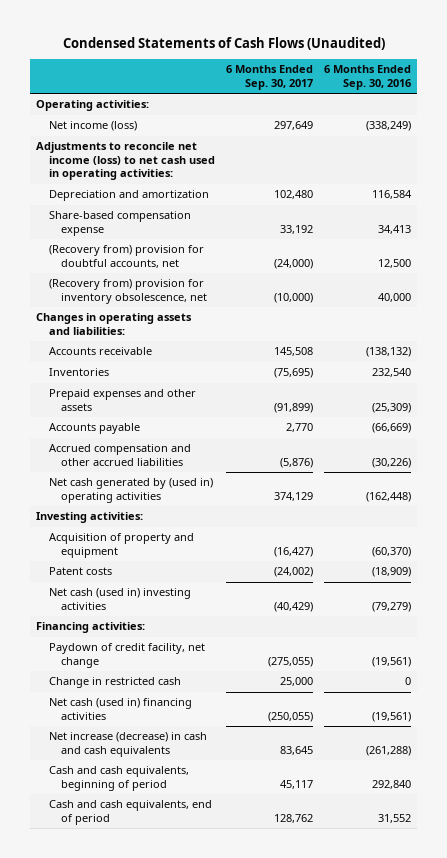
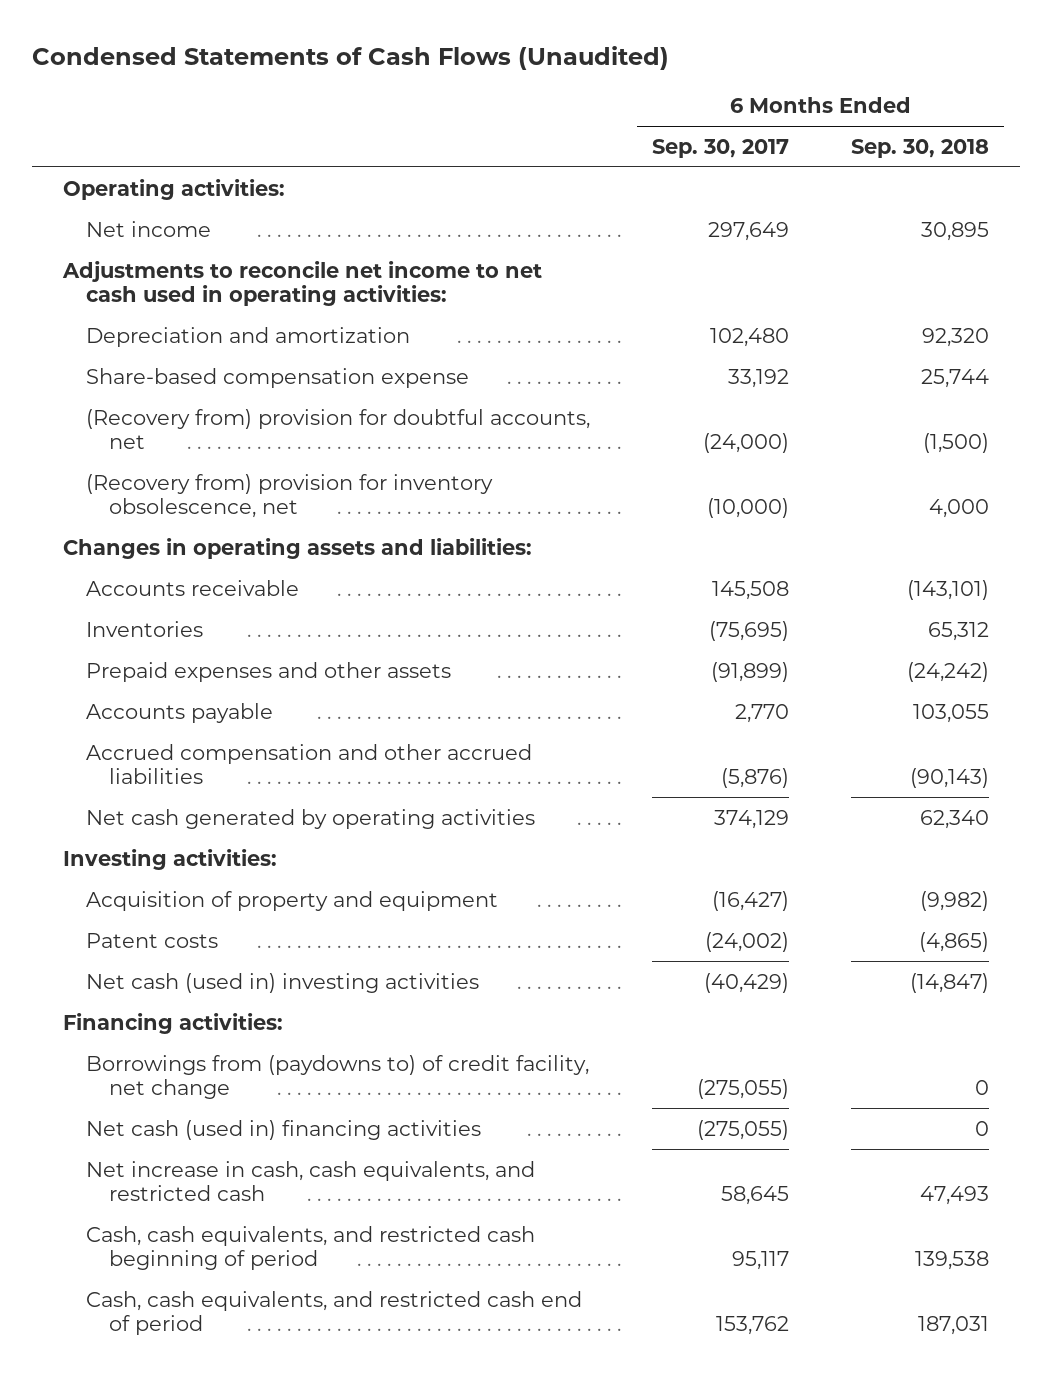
[324,65,412,90] 6 Months Ended Sep. 30, 2016 -> none
none -> [850,138,989,158] Sep. 30, 2018
[48,121,137,132] Net income (loss) -> [86,220,212,237] Net income
[35,142,215,181] Adjustments to reconcile net income (loss) to net cash used in operating activities: -> [62,260,543,307] Adjustments to reconcile net income to net cash used in operating activities:
[48,478,213,503] Net cash generated by (used in) operating activities -> [86,808,536,829] Net cash generated by operating activities
[48,677,181,689] Change in restricted cash -> none
[48,643,205,668] Paydown of credit facility, net change -> [86,1054,590,1100] Borrowings from (paydowns to) of credit facility, net change
[267,711,313,722] (250,055) -> [697,1119,790,1140] (275,055)
[48,732,207,757] Net increase (decrease) in cash and cash equivalents -> [86,1160,536,1202] Net increase in cash, cash equivalents, and restricted cash
[279,745,313,755] 83,645 -> [721,1186,790,1206] 58,645
[48,766,189,791] Cash and cash equivalents, beginning of period -> [86,1225,536,1271] Cash, cash equivalents, and restricted cash beginning of period
[279,779,313,789] 45,117 -> [732,1251,790,1271] 95,117
[48,800,212,825] Cash and cash equivalents, end of period -> [86,1290,583,1336] Cash, cash equivalents, and restricted cash end of period
[273,813,313,823] 128,762 -> [716,1316,790,1336] 153,762

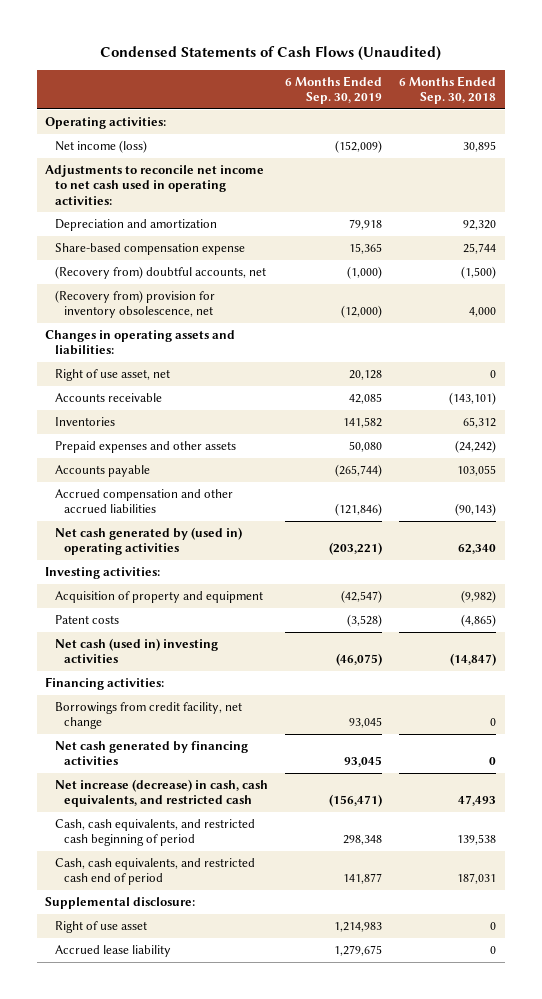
[652,138,790,158] Sep. 30, 2017 -> none
none -> [284,75,382,104] 6 Months Ended Sep. 30, 2019
[86,220,212,237] Net income -> [54,140,147,154] Net income (loss)
[86,408,591,450] (Recovery from) provision for doubtful accounts, net -> [54,266,266,280] (Recovery from) doubtful accounts, net
none -> [54,369,170,382] Right of use asset, net
[86,808,536,829] Net cash generated by operating activities -> [54,527,242,556] Net cash generated by (used in) operating activities
[86,1054,590,1100] Borrowings from (paydowns to) of credit facility, net change -> [54,702,242,730] Borrowings from credit facility, net change
[86,1119,482,1140] Net cash (used in) financing activities -> [54,741,248,766] Net cash generated by financing activities
[86,1160,536,1202] Net increase in cash, cash equivalents, and restricted cash -> [54,779,268,808] Net increase (decrease) in cash, cash equivalents, and restricted cash
none -> [45,897,196,910] Supplemental disclosure:
none -> [54,921,147,934] Right of use asset
none -> [54,945,171,958] Accrued lease liability

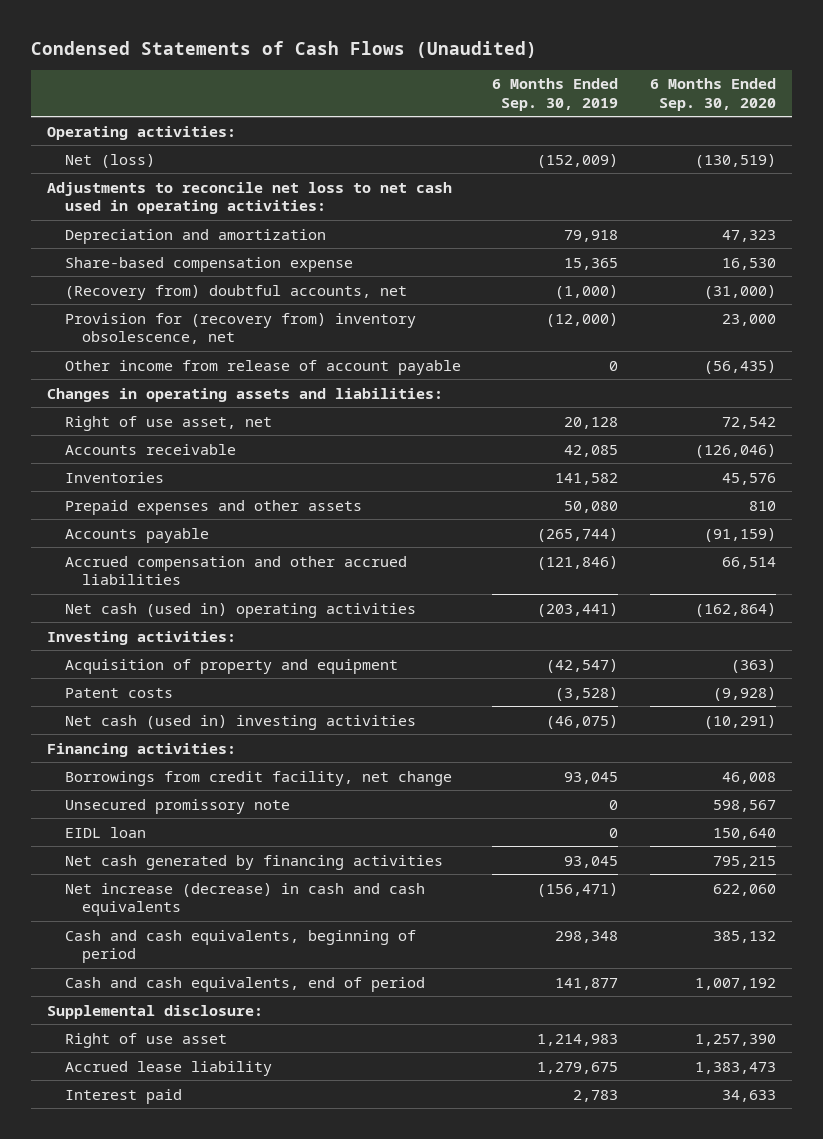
[399,75,497,104] 6 Months Ended Sep. 30, 2018 -> none
none -> [649,78,776,111] 6 Months Ended Sep. 30, 2020
[54,140,147,154] Net income (loss) -> [64,153,155,168] Net (loss)
[45,165,265,205] Adjustments to reconcile net income to net cash used in operating activities: -> [47,181,453,214] Adjustments to reconcile net loss to net cash used in operating activities:
[54,290,215,319] (Recovery from) provision for inventory obsolescence, net -> [64,312,416,344] Provision for (recovery from) inventory obsolescence, net
none -> [64,359,461,375] Other income from release of account payable
[54,527,242,556] Net cash generated by (used in) operating activities -> [64,602,416,618] Net cash (used in) operating activities
[328,542,382,556] (203,221) -> [537,602,619,617] (203,441)
none -> [64,798,290,814] Unsecured promissory note
none -> [64,826,146,838] EIDL loan
[54,779,268,808] Net increase (decrease) in cash, cash equivalents, and restricted cash -> [64,882,425,916] Net increase (decrease) in cash and cash equivalents
[54,819,255,847] Cash, cash equivalents, and restricted cash beginning of period -> [64,929,416,963] Cash and cash equivalents, beginning of period
[54,858,255,886] Cash, cash equivalents, and restricted cash end of period -> [64,976,425,992] Cash and cash equivalents, end of period
none -> [64,1088,182,1104] Interest paid

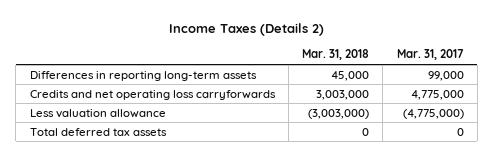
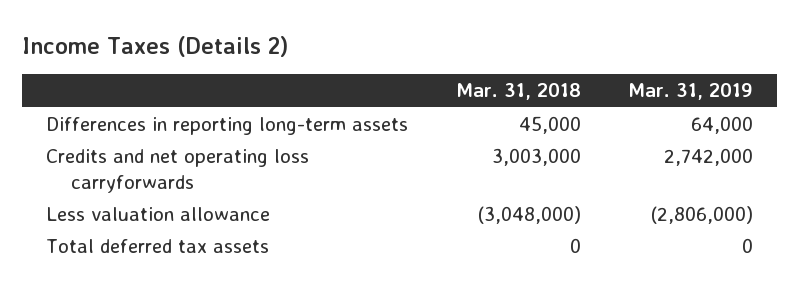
[396,49,464,61] Mar. 31, 2017 -> none
none -> [628,83,754,101] Mar. 31, 2019
[308,108,370,119] (3,003,000) -> [477,206,581,225] (3,048,000)

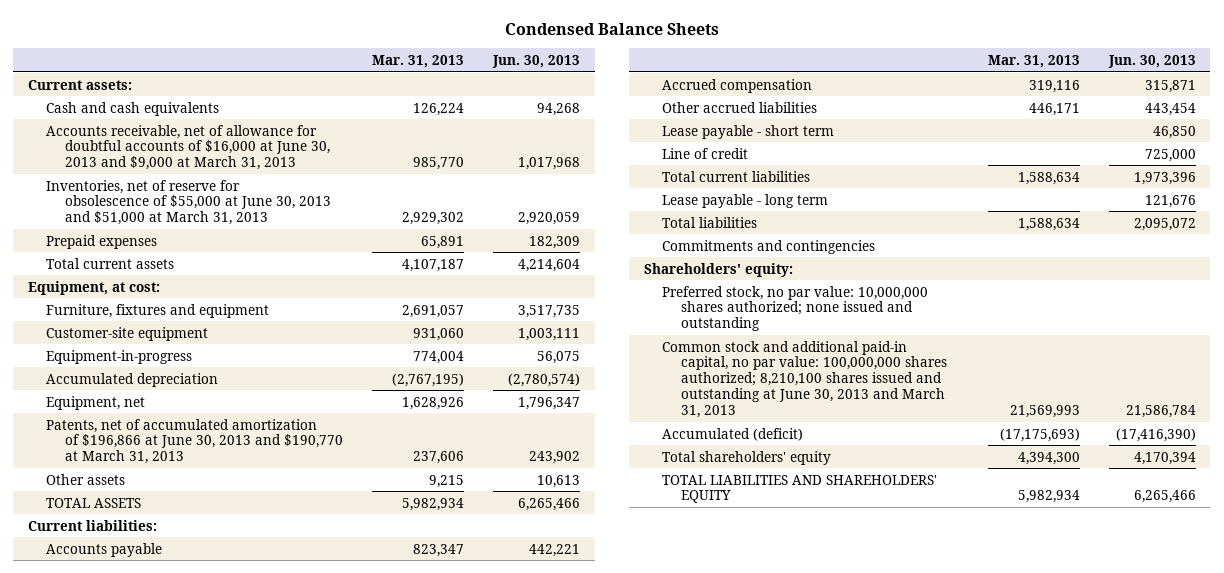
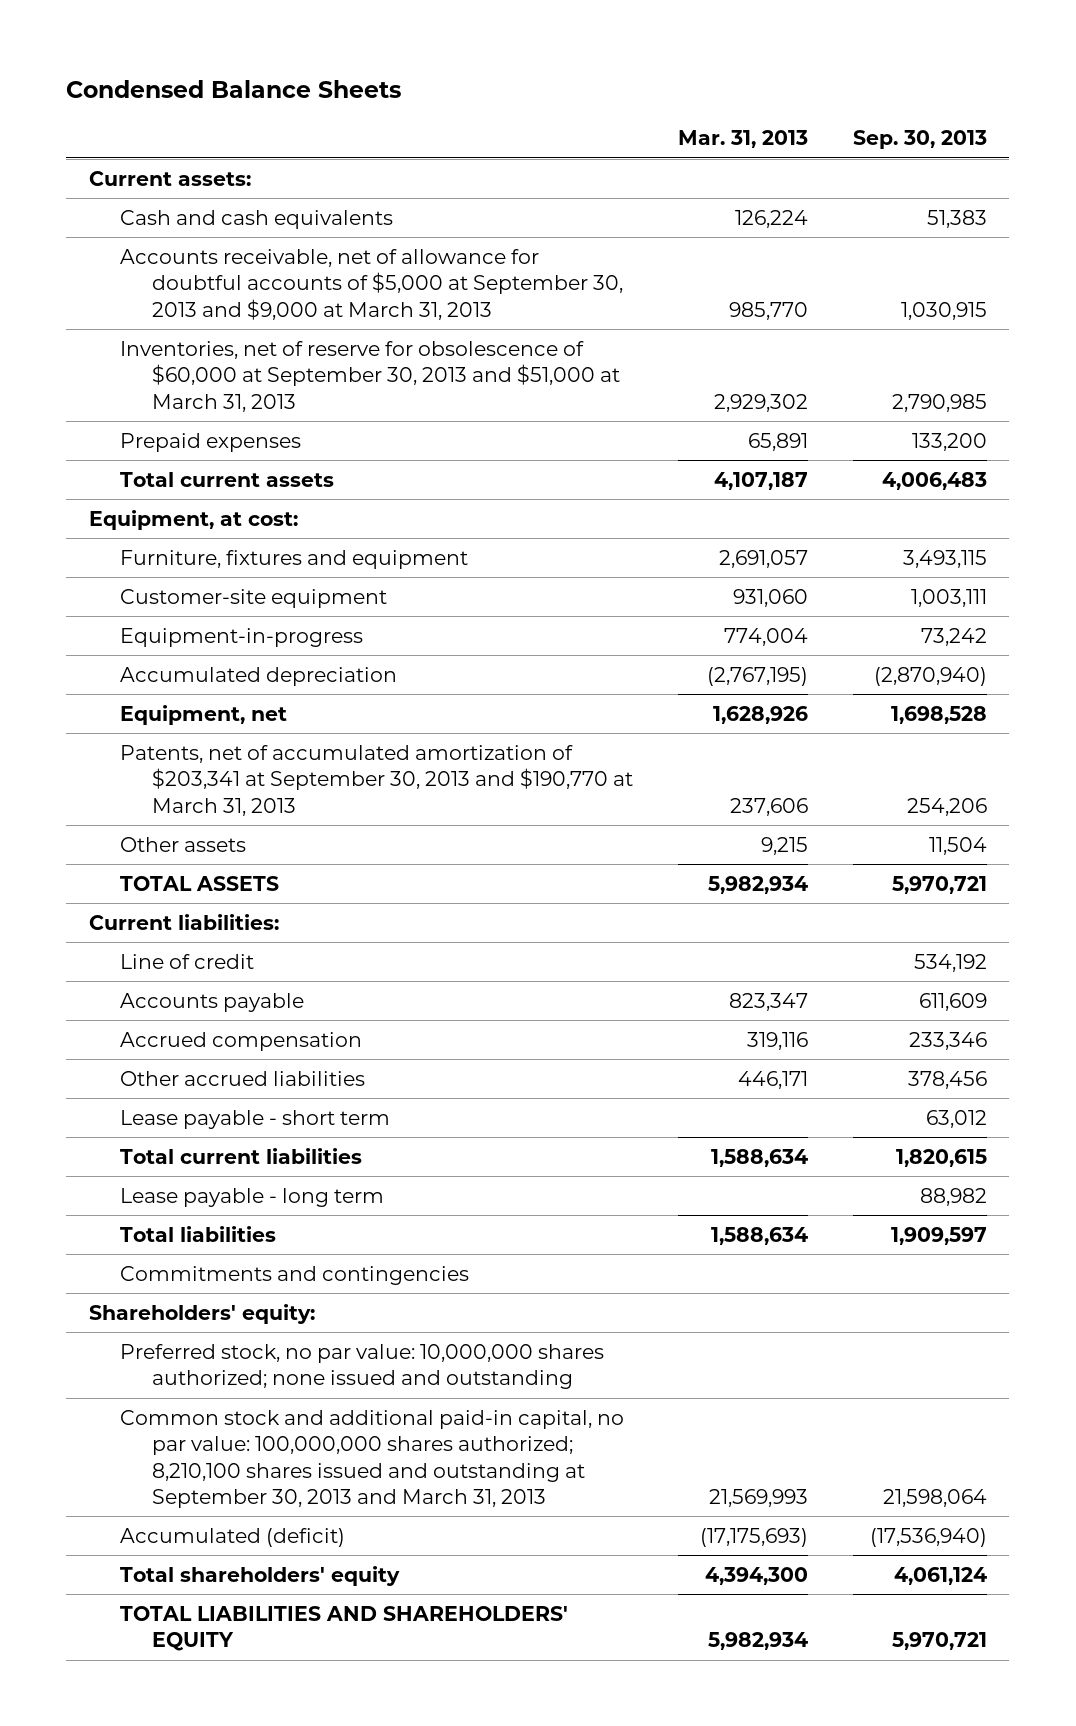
[492,54,581,68] Jun. 30, 2013 -> none
none -> [852,130,987,150] Sep. 30, 2013
[46,124,330,171] Accounts receivable, net of allowance for doubtful accounts of $16,000 at June 30, 2013 and $9,000 at March 31, 2013 -> [120,248,624,320] Accounts receivable, net of allowance for doubtful accounts of $5,000 at September 30, 2013 and $9,000 at March 31, 2013
[46,179,331,226] Inventories, net of reserve for obsolescence of $55,000 at June 30, 2013 and $51,000 at March 31, 2013 -> [120,340,621,412] Inventories, net of reserve for obsolescence of $60,000 at September 30, 2013 and $51,000 at March 31, 2013
[46,418,343,465] Patents, net of accumulated amortization of $196,866 at June 30, 2013 and $190,770 at March 31, 2013 -> [120,744,634,816] Patents, net of accumulated amortization of $203,341 at September 30, 2013 and $190,770 at March 31, 2013
[662,147,749,159] Line of credit -> [120,953,255,969] Line of credit
[662,340,947,419] Common stock and additional paid-in capital, no par value: 100,000,000 shares authorized; 8,210,100 shares issued and outstanding at June 30, 2013 and March 31, 2013 -> [120,1409,625,1508] Common stock and additional paid-in capital, no par value: 100,000,000 shares authorized; 8,210,100 shares issued and outstanding at September 30, 2013 and March 31, 2013

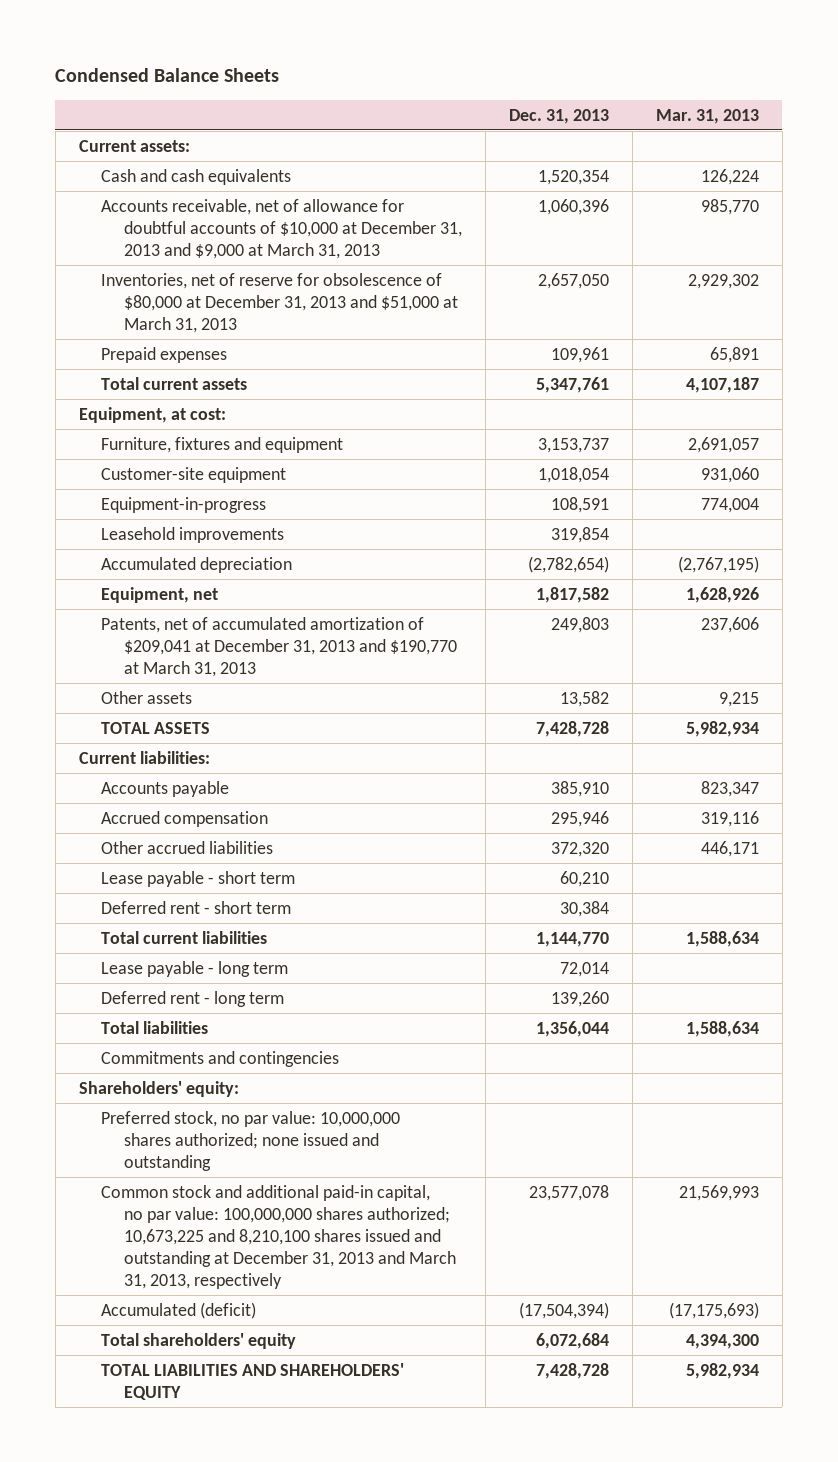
[852,130,987,150] Sep. 30, 2013 -> none
none -> [509,108,610,124] Dec. 31, 2013
[120,248,624,320] Accounts receivable, net of allowance for doubtful accounts of $5,000 at September 30, 2013 and $9,000 at March 31, 2013 -> [101,198,463,259] Accounts receivable, net of allowance for doubtful accounts of $10,000 at December 31, 2013 and $9,000 at March 31, 2013
[120,340,621,412] Inventories, net of reserve for obsolescence of $60,000 at September 30, 2013 and $51,000 at March 31, 2013 -> [101,272,459,333] Inventories, net of reserve for obsolescence of $80,000 at December 31, 2013 and $51,000 at March 31, 2013
none -> [101,526,285,543] Leasehold improvements
[120,744,634,816] Patents, net of accumulated amortization of $203,341 at September 30, 2013 and $190,770 at March 31, 2013 -> [101,616,458,677] Patents, net of accumulated amortization of $209,041 at December 31, 2013 and $190,770 at March 31, 2013
[120,953,255,969] Line of credit -> none
none -> [101,900,292,914] Deferred rent - short term
none -> [101,990,285,1007] Deferred rent - long term
[120,1409,625,1508] Common stock and additional paid-in capital, no par value: 100,000,000 shares authorized; 8,210,100 shares issued and outstanding at September 30, 2013 and March 31, 2013 -> [101,1184,457,1289] Common stock and additional paid-in capital, no par value: 100,000,000 shares authorized; 10,673,225 and 8,210,100 shares issued and outstanding at December 31, 2013 and March 31, 2013, respectively

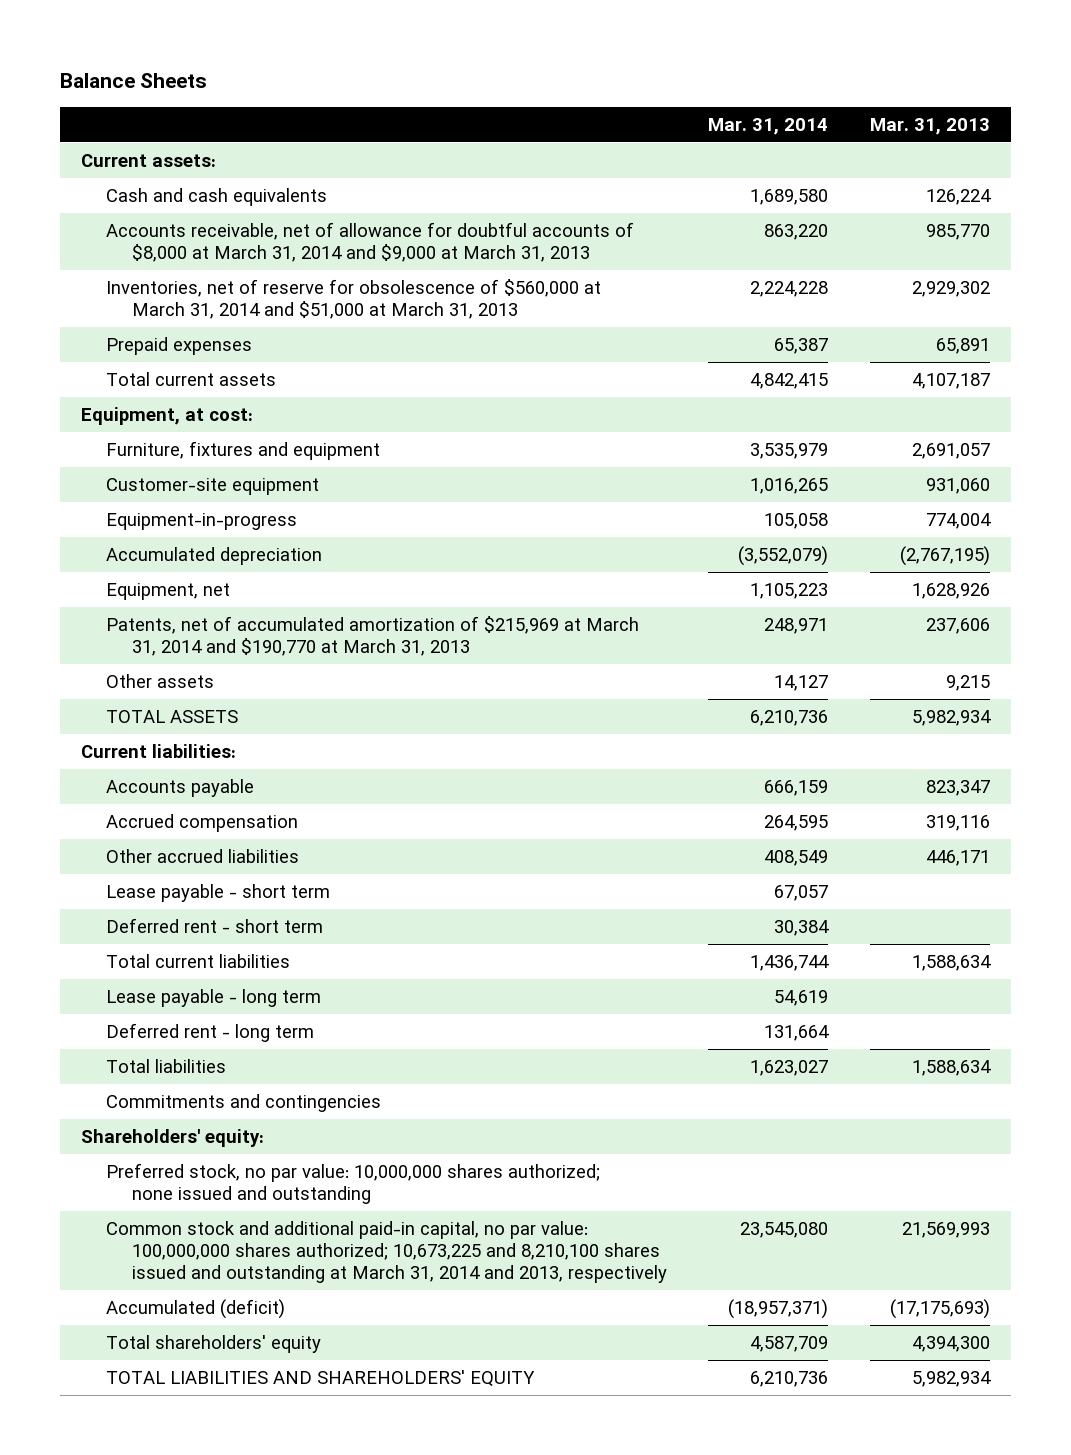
[55,68,280,83] Condensed Balance Sheets -> [59,73,207,89] Balance Sheets
[509,108,610,124] Dec. 31, 2013 -> none
none -> [708,117,829,135] Mar. 31, 2014
[101,198,463,259] Accounts receivable, net of allowance for doubtful accounts of $10,000 at December 31, 2013 and $9,000 at March 31, 2013 -> [106,222,635,262] Accounts receivable, net of allowance for doubtful accounts of $8,000 at March 31, 2014 and $9,000 at March 31, 2013
[101,272,459,333] Inventories, net of reserve for obsolescence of $80,000 at December 31, 2013 and $51,000 at March 31, 2013 -> [106,279,602,319] Inventories, net of reserve for obsolescence of $560,000 at March 31, 2014 and $51,000 at March 31, 2013
[101,526,285,543] Leasehold improvements -> none
[101,616,458,677] Patents, net of accumulated amortization of $209,041 at December 31, 2013 and $190,770 at March 31, 2013 -> [106,616,640,656] Patents, net of accumulated amortization of $215,969 at March 31, 2014 and $190,770 at March 31, 2013
[101,1184,457,1289] Common stock and additional paid-in capital, no par value: 100,000,000 shares authorized; 10,673,225 and 8,210,100 shares issued and outstanding at December 31, 2013 and March 31, 2013, respectively -> [106,1221,667,1283] Common stock and additional paid-in capital, no par value: 100,000,000 shares authorized; 10,673,225 and 8,210,100 shares issued and outstanding at March 31, 2014 and 2013, respectively

